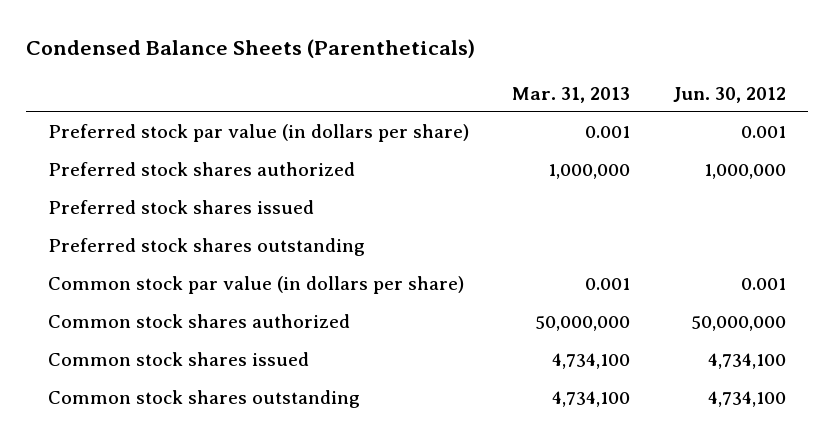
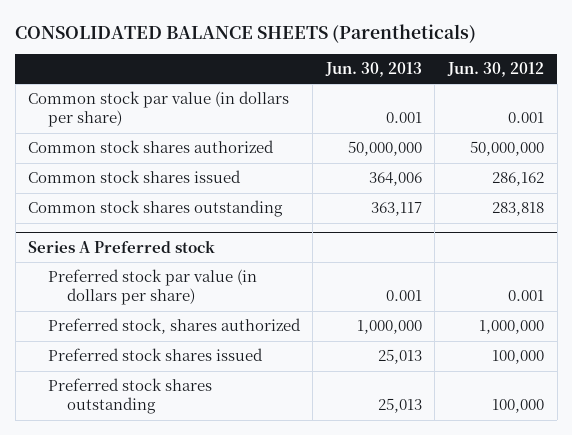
[26,39,476,59] Condensed Balance Sheets (Parentheticals) -> [15,23,477,43] CONSOLIDATED BALANCE SHEETS (Parentheticals)
[512,86,631,103] Mar. 31, 2013 -> none
none -> [324,62,422,78] Jun. 30, 2013
[47,124,469,143] Preferred stock par value (in dollars per share) -> none
[47,162,355,177] Preferred stock shares authorized -> none
[47,200,314,215] Preferred stock shares issued -> none
[47,238,365,257] Preferred stock shares outstanding -> none
[708,353,787,370] 4,734,100 -> [492,172,545,187] 286,162
[708,391,787,408] 4,734,100 -> [492,202,545,217] 283,818
none -> [28,239,216,253] Series A Preferred stock
none -> [47,269,257,306] Preferred stock par value (in dollars per share)
none -> [47,318,301,335] Preferred stock, shares authorized
none -> [47,348,263,362] Preferred stock shares issued
none -> [47,378,212,415] Preferred stock shares outstanding

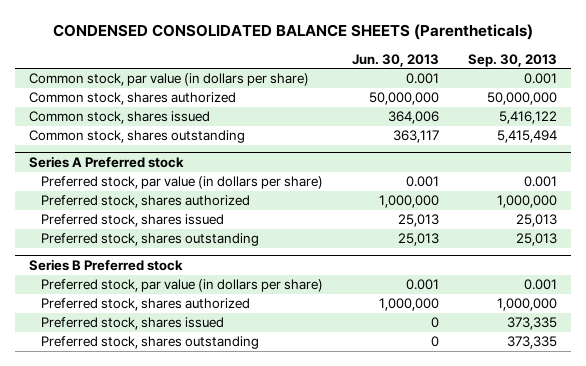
[15,23,477,43] CONSOLIDATED BALANCE SHEETS (Parentheticals) -> [52,23,533,40] CONDENSED CONSOLIDATED BALANCE SHEETS (Parentheticals)
[447,62,545,78] Jun. 30, 2012 -> none
none -> [467,53,557,67] Sep. 30, 2013
[28,91,290,128] Common stock par value (in dollars per share) -> [29,73,310,87] Common stock, par value (in dollars per share)
[28,140,275,154] Common stock shares authorized -> [29,92,237,106] Common stock, shares authorized
[28,170,242,184] Common stock shares issued -> [29,111,211,125] Common stock, shares issued
[28,200,284,218] Common stock shares outstanding -> [29,130,246,144] Common stock, shares outstanding
[47,269,257,306] Preferred stock par value (in dollars per share) -> [41,176,324,190] Preferred stock, par value (in dollars per share)
[47,348,263,362] Preferred stock shares issued -> [41,214,225,228] Preferred stock, shares issued
[47,378,212,415] Preferred stock shares outstanding -> [41,233,260,247] Preferred stock, shares outstanding
none -> [29,259,184,272] Series B Preferred stock
none -> [41,279,324,293] Preferred stock, par value (in dollars per share)
none -> [41,298,251,312] Preferred stock, shares authorized
none -> [41,317,225,331] Preferred stock, shares issued
none -> [41,336,260,350] Preferred stock, shares outstanding

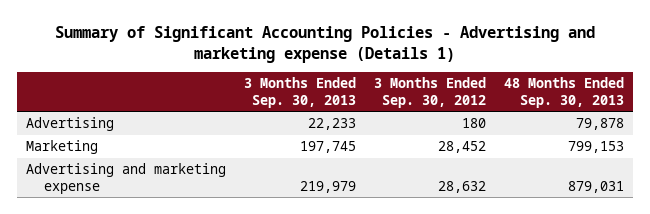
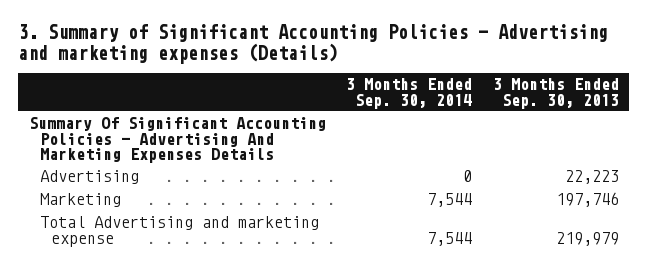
[54,25,595,63] Summary of Significant Accounting Policies - Advertising and marketing expense (Details 1) -> [18,24,609,64] 3. Summary of Significant Accounting Policies - Advertising and marketing expenses (Details)
[373,76,486,108] 3 Months Ended Sep. 30, 2012 -> none
[503,76,624,108] 48 Months Ended Sep. 30, 2013 -> none
none -> [346,78,473,109] 3 Months Ended Sep. 30, 2014
none -> [28,117,326,164] Summary Of Significant Accounting Policies - Advertising And Marketing Expenses Details
[307,118,356,131] 22,233 -> [564,170,619,185] 22,223
[299,141,356,154] 197,745 -> [555,192,619,208] 197,746
[26,163,227,194] Advertising and marketing expense -> [40,216,320,247] Total Advertising and marketing expense

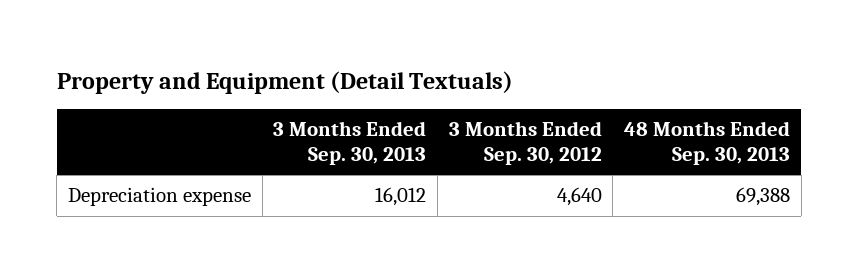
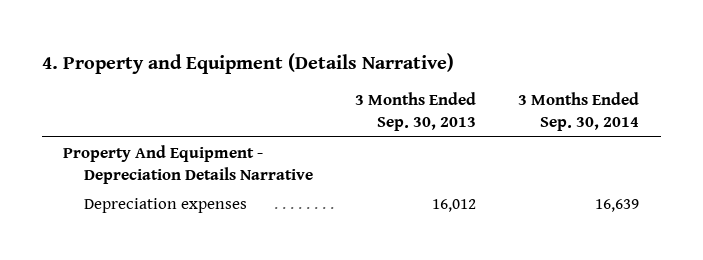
[56,70,513,94] Property and Equipment (Detail Textuals) -> [42,52,455,74] 4. Property and Equipment (Details Narrative)
[448,121,602,165] 3 Months Ended Sep. 30, 2012 -> none
[623,121,790,165] 48 Months Ended Sep. 30, 2013 -> none
none -> [518,92,640,132] 3 Months Ended Sep. 30, 2014
none -> [63,144,313,184] Property And Equipment - Depreciation Details Narrative
[67,187,251,207] Depreciation expense -> [83,197,247,213] Depreciation expenses

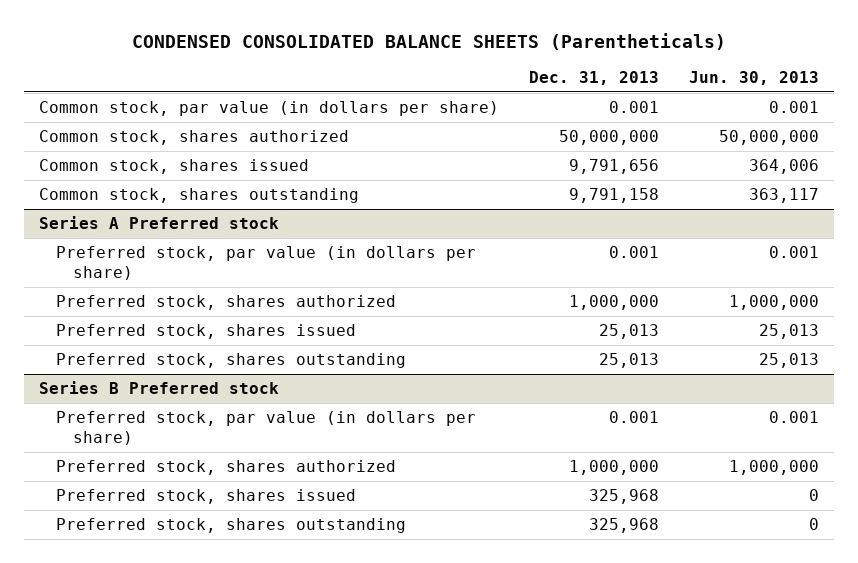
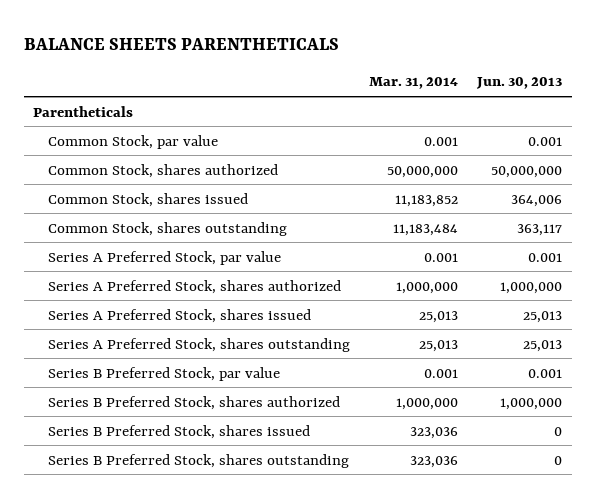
[131,32,726,50] CONDENSED CONSOLIDATED BALANCE SHEETS (Parentheticals) -> [23,37,339,50] BALANCE SHEETS PARENTHETICALS
[528,71,659,86] Dec. 31, 2013 -> none
none -> [369,77,459,90] Mar. 31, 2014
[38,216,279,230] Series A Preferred stock -> none
[38,381,279,395] Series B Preferred stock -> none
[55,411,476,445] Preferred stock, par value (in dollars per share) -> none
none -> [33,105,134,117] Parentheticals
[38,101,499,117] Common stock, par value (in dollars per share) -> [47,134,218,149] Common Stock, par value
[38,130,349,146] Common stock, shares authorized -> [47,163,278,178] Common Stock, shares authorized
[38,159,309,175] Common stock, shares issued -> [47,192,248,207] Common Stock, shares issued
[38,188,359,204] Common stock, shares outstanding -> [47,221,287,236] Common Stock, shares outstanding
[55,246,476,280] Preferred stock, par value (in dollars per share) -> [47,250,281,265] Series A Preferred Stock, par value
[55,295,396,311] Preferred stock, shares authorized -> [47,279,341,294] Series A Preferred Stock, shares authorized
[55,324,356,340] Preferred stock, shares issued -> [47,308,311,323] Series A Preferred Stock, shares issued
[55,353,406,369] Preferred stock, shares outstanding -> [47,337,350,352] Series A Preferred Stock, shares outstanding
none -> [47,366,280,381] Series B Preferred Stock, par value
[55,460,396,476] Preferred stock, shares authorized -> [47,395,340,410] Series B Preferred Stock, shares authorized
[55,489,356,505] Preferred stock, shares issued -> [47,424,310,439] Series B Preferred Stock, shares issued
[55,518,406,534] Preferred stock, shares outstanding -> [47,453,349,468] Series B Preferred Stock, shares outstanding

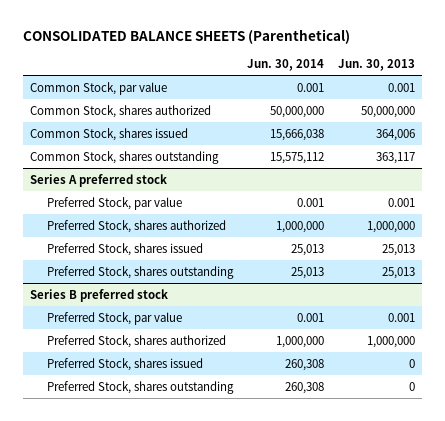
[23,37,339,50] BALANCE SHEETS PARENTHETICALS -> [22,28,350,44] CONSOLIDATED BALANCE SHEETS (Parenthetical)
[369,77,459,90] Mar. 31, 2014 -> none
none -> [247,59,325,72] Jun. 30, 2014
[33,105,134,117] Parentheticals -> none
none -> [29,173,167,187] Series A preferred stock
[47,250,281,265] Series A Preferred Stock, par value -> [47,196,183,210] Preferred Stock, par value
[47,279,341,294] Series A Preferred Stock, shares authorized -> [47,219,227,233] Preferred Stock, shares authorized
[47,308,311,323] Series A Preferred Stock, shares issued -> [47,242,204,256] Preferred Stock, shares issued
[47,337,350,352] Series A Preferred Stock, shares outstanding -> [47,265,235,279] Preferred Stock, shares outstanding
none -> [29,288,168,302] Series B preferred stock
[47,366,280,381] Series B Preferred Stock, par value -> [47,311,183,325] Preferred Stock, par value
[47,395,340,410] Series B Preferred Stock, shares authorized -> [47,334,227,348] Preferred Stock, shares authorized
[47,424,310,439] Series B Preferred Stock, shares issued -> [47,357,204,371] Preferred Stock, shares issued
[47,453,349,468] Series B Preferred Stock, shares outstanding -> [47,380,235,394] Preferred Stock, shares outstanding

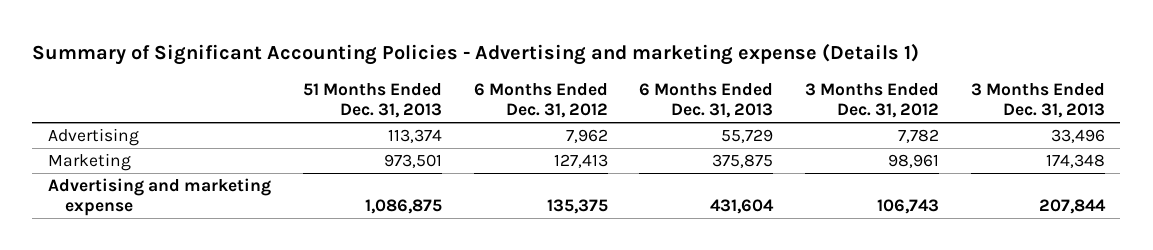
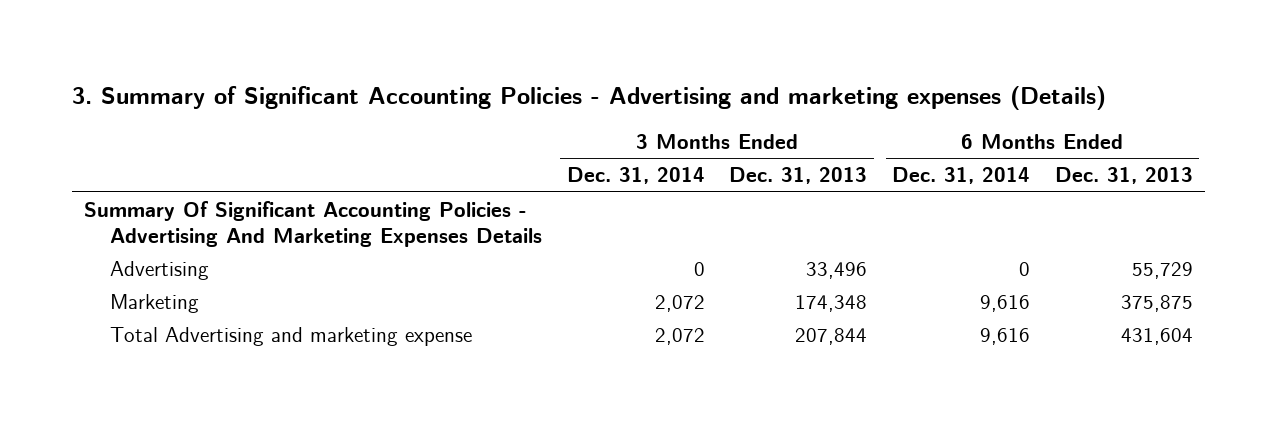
[32,43,920,66] Summary of Significant Accounting Policies - Advertising and marketing expense (Details 1) -> [71,85,1106,110] 3. Summary of Significant Accounting Policies - Advertising and marketing expenses (Details)
[302,82,442,118] 51 Months Ended Dec. 31, 2013 -> none
[473,82,608,118] 6 Months Ended Dec. 31, 2012 -> none
[804,82,939,118] 3 Months Ended Dec. 31, 2012 -> none
none -> [566,167,705,185] Dec. 31, 2014
none -> [892,167,1031,185] Dec. 31, 2014
none -> [84,200,542,247] Summary Of Significant Accounting Policies - Advertising And Marketing Expenses Details
[48,178,272,217] Advertising and marketing expense -> [109,326,472,346] Total Advertising and marketing expense

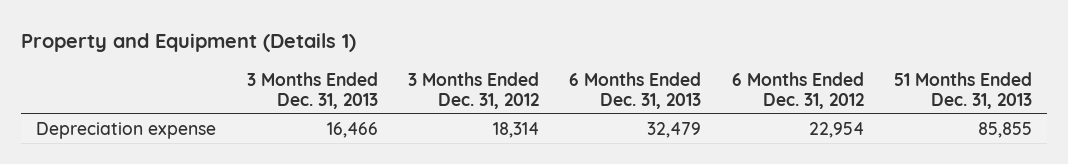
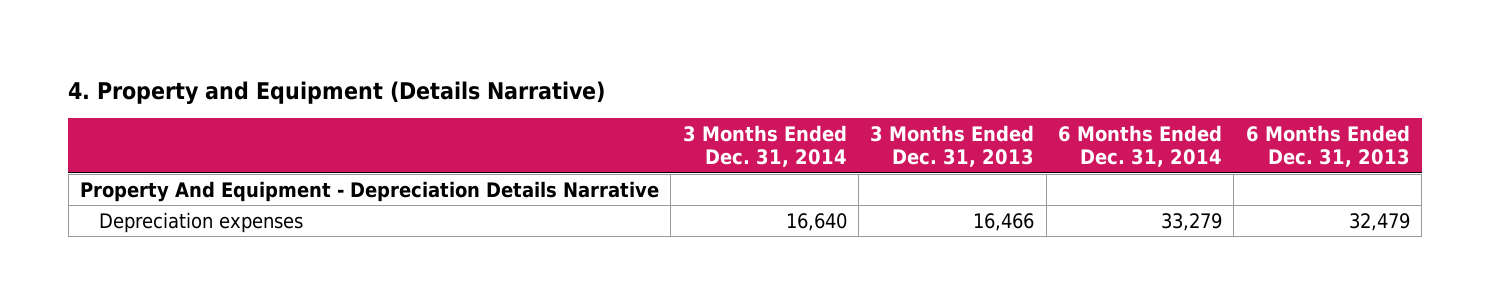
[20,33,356,53] Property and Equipment (Details 1) -> [68,80,606,104] 4. Property and Equipment (Details Narrative)
[408,71,540,109] 3 Months Ended Dec. 31, 2012 -> none
[731,71,864,109] 6 Months Ended Dec. 31, 2012 -> none
[894,71,1033,109] 51 Months Ended Dec. 31, 2013 -> none
none -> [682,124,847,168] 3 Months Ended Dec. 31, 2014
none -> [1058,124,1223,168] 6 Months Ended Dec. 31, 2014
none -> [79,180,659,202] Property And Equipment - Depreciation Details Narrative
[36,122,217,140] Depreciation expense -> [99,211,304,233] Depreciation expenses

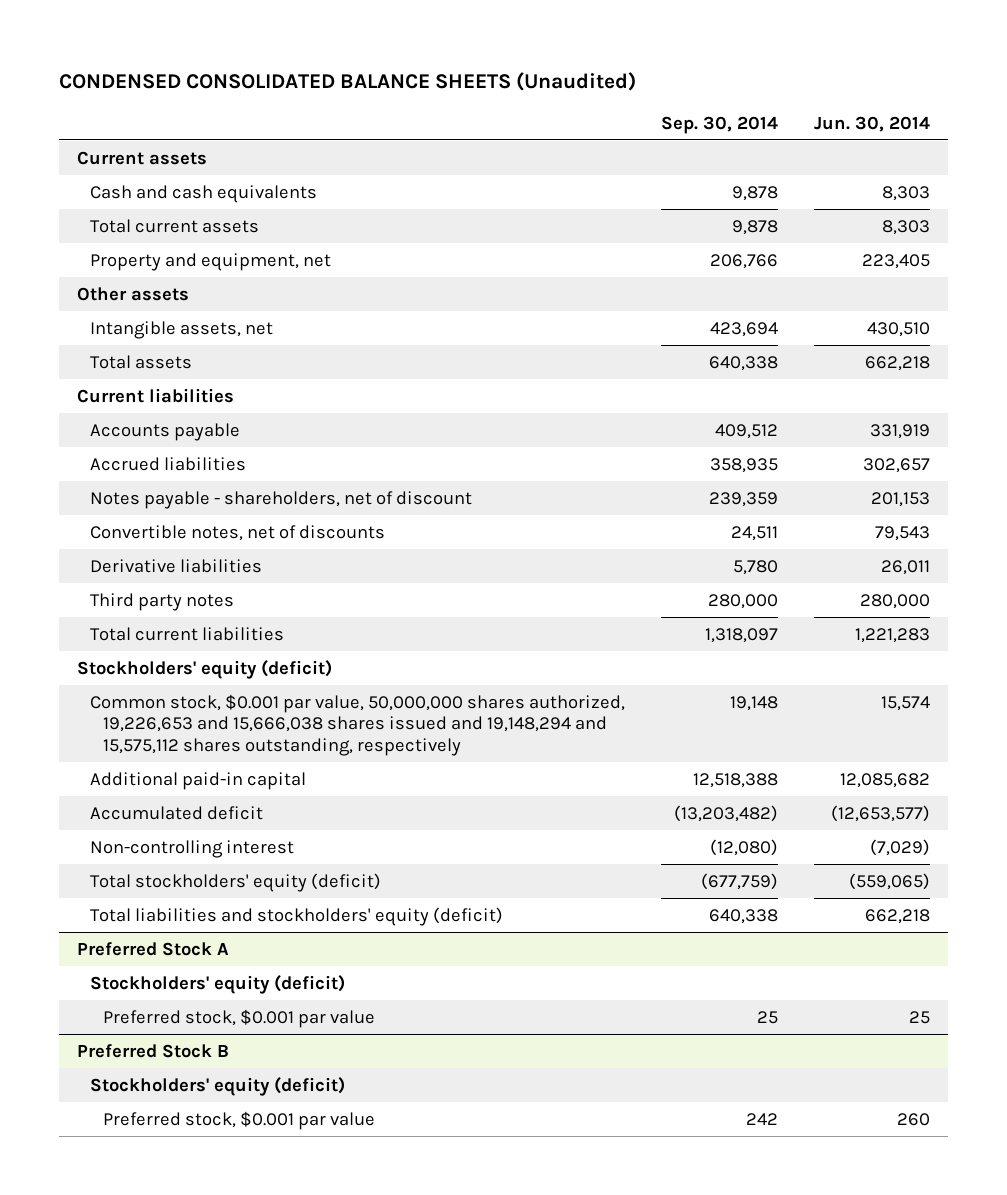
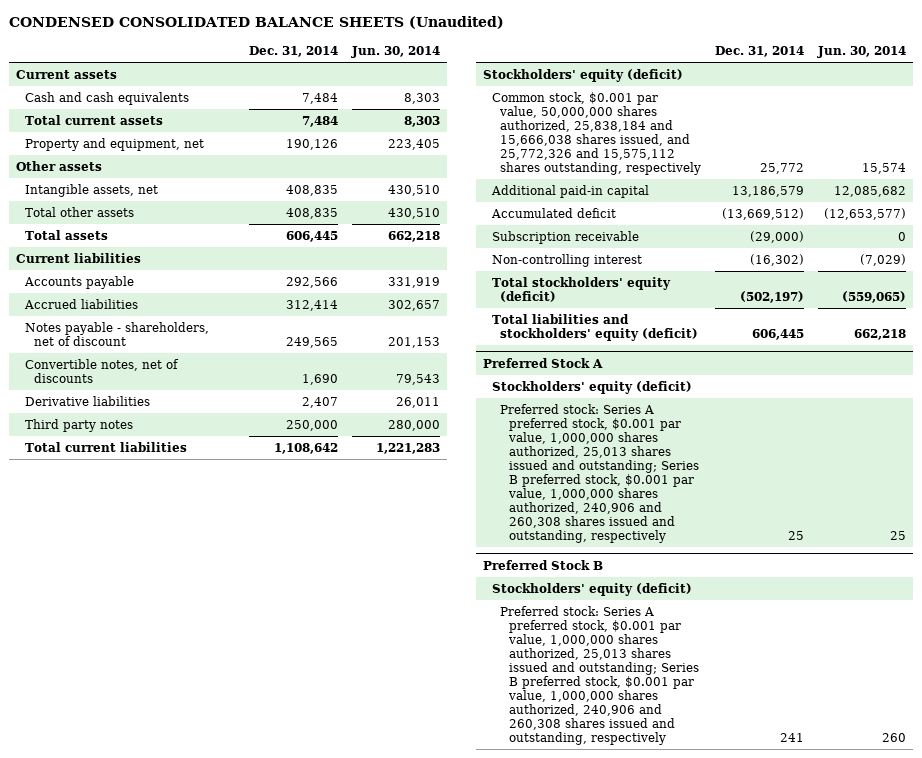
[661,115,779,134] Sep. 30, 2014 -> none
none -> [248,45,338,57] Dec. 31, 2014
none -> [25,206,135,217] Total other assets
[90,693,626,757] Common stock, $0.001 par value, 50,000,000 shares authorized, 19,226,653 and 15,666,038 shares issued and 19,148,294 and 15,575,112 shares outstanding, respectively -> [491,91,702,175] Common stock, $0.001 par value, 50,000,000 shares authorized, 25,838,184 and 15,666,038 shares issued, and 25,772,326 and 15,575,112 shares outstanding, respectively
none -> [491,230,639,244] Subscription receivable
[103,1008,376,1028] Preferred stock, $0.001 par value -> [500,403,700,543] Preferred stock: Series A preferred stock, $0.001 par value, 1,000,000 shares authorized, 25,013 shares issued and outstanding; Series B preferred stock, $0.001 par value, 1,000,000 shares authorized, 240,906 and 260,308 shares issued and outstanding, respectively
[103,1110,376,1130] Preferred stock, $0.001 par value -> [500,605,700,745] Preferred stock: Series A preferred stock, $0.001 par value, 1,000,000 shares authorized, 25,013 shares issued and outstanding; Series B preferred stock, $0.001 par value, 1,000,000 shares authorized, 240,906 and 260,308 shares issued and outstanding, respectively

